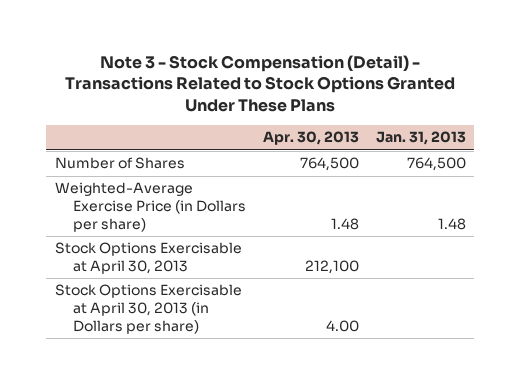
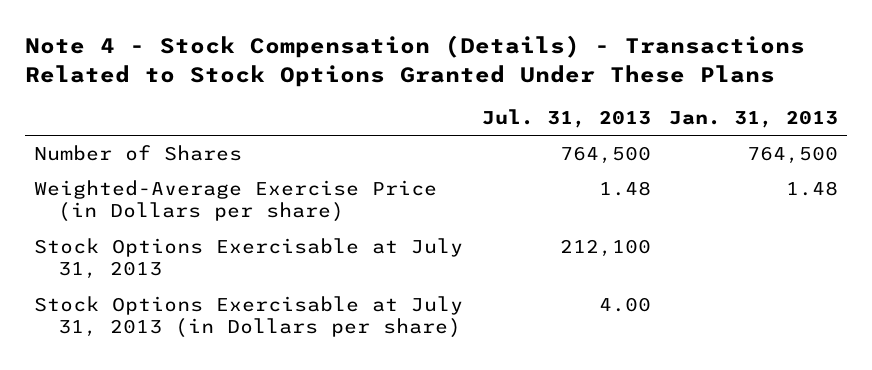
[65,54,456,112] Note 3 - Stock Compensation (Detail) - Transactions Related to Stock Options Granted Under These Plans -> [25,35,806,87] Note 4 - Stock Compensation (Details) - Transactions Related to Stock Options Granted Under These Plans
[263,131,360,146] Apr. 30, 2013 -> none
none -> [481,109,651,129] Jul. 31, 2013
[54,242,242,275] Stock Options Exercisable at April 30, 2013 -> [34,237,464,280] Stock Options Exercisable at July 31, 2013
[54,284,242,334] Stock Options Exercisable at April 30, 2013 (in Dollars per share) -> [34,295,464,339] Stock Options Exercisable at July 31, 2013 (in Dollars per share)

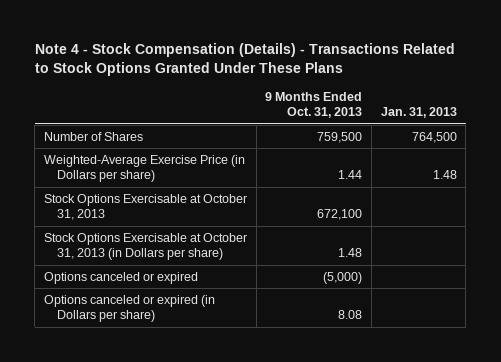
[481,109,651,129] Jul. 31, 2013 -> none
none -> [265,92,363,119] 9 Months Ended Oct. 31, 2013
[34,237,464,280] Stock Options Exercisable at July 31, 2013 -> [43,193,247,221] Stock Options Exercisable at October 31, 2013
[34,295,464,339] Stock Options Exercisable at July 31, 2013 (in Dollars per share) -> [43,232,247,261] Stock Options Exercisable at October 31, 2013 (in Dollars per share)
none -> [43,271,198,284] Options canceled or expired
none -> [43,294,215,323] Options canceled or expired (in Dollars per share)

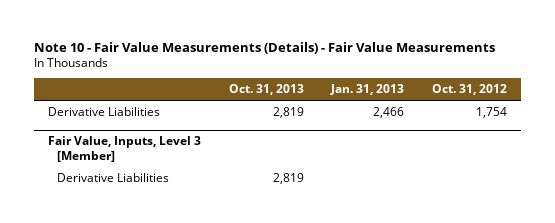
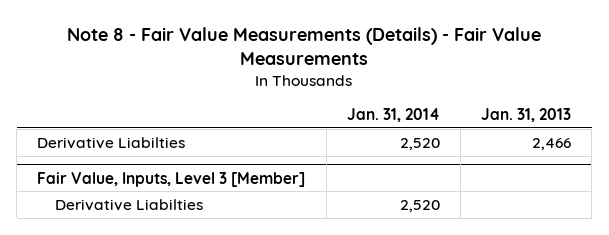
[34,41,496,54] Note 10 - Fair Value Measurements (Details) - Fair Value Measurements -> [67,26,542,65] Note 8 - Fair Value Measurements (Details) - Fair Value Measurements
[228,84,304,96] Oct. 31, 2013 -> none
[431,84,507,96] Oct. 31, 2012 -> none
none -> [346,108,440,123] Jan. 31, 2014
[47,106,160,116] Derivative Liabilities -> [37,136,186,149] Derivative Liabilties
[57,172,170,182] Derivative Liabilities -> [55,198,204,211] Derivative Liabilties

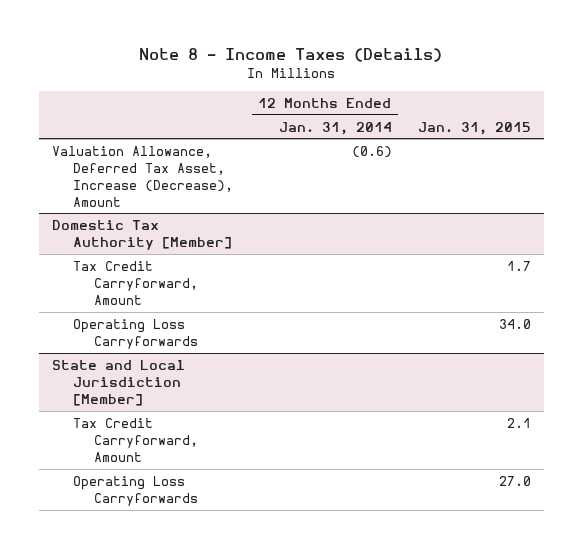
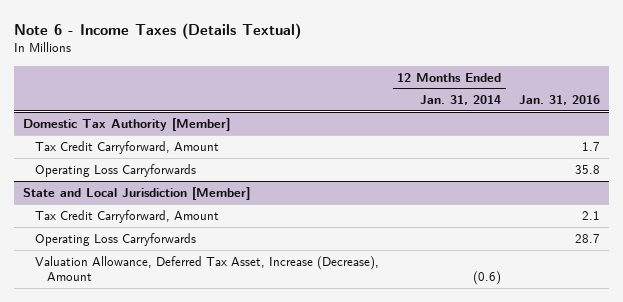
[139,47,443,62] Note 8 - Income Taxes (Details) -> [14,22,302,39] Note 6 - Income Taxes (Details Textual)
[417,121,531,135] Jan. 31, 2015 -> none
none -> [519,95,601,106] Jan. 31, 2016
[52,145,233,207] Valuation Allowance, Deferred Tax Asset, Increase (Decrease), Amount -> none
none -> [35,255,380,282] Valuation Allowance, Deferred Tax Asset, Increase (Decrease), Amount

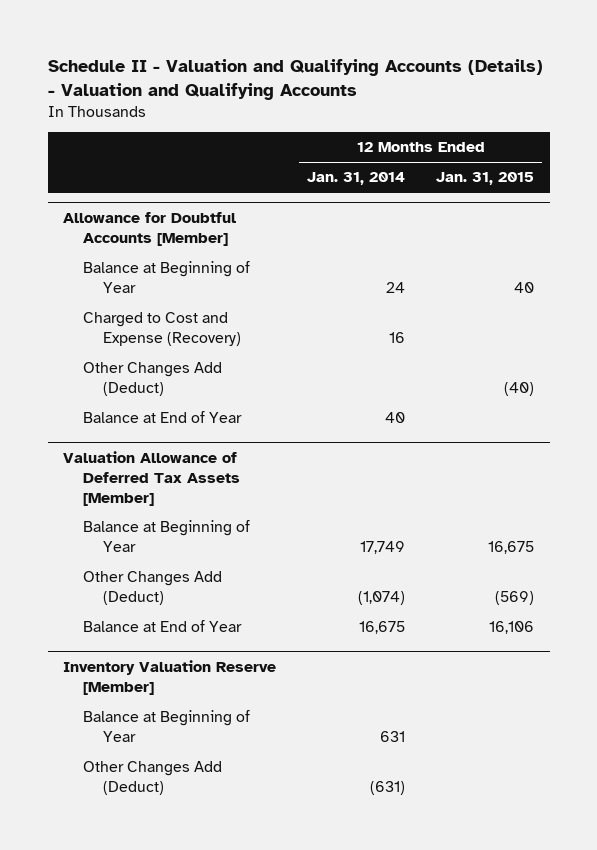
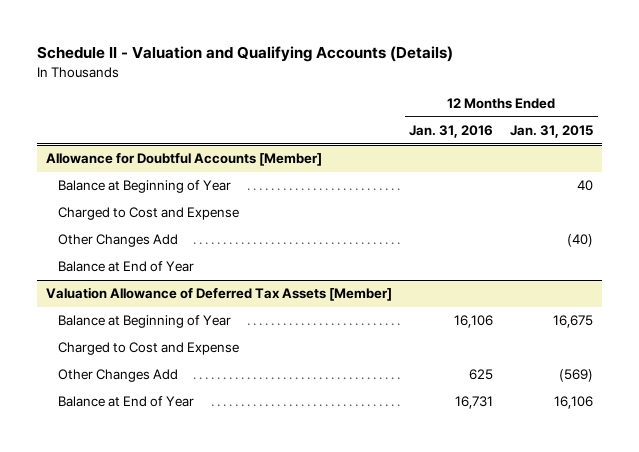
[47,58,543,100] Schedule II - Valuation and Qualifying Accounts (Details) - Valuation and Qualifying Accounts -> [37,46,454,63] Schedule II - Valuation and Qualifying Accounts (Details)
[307,172,406,186] Jan. 31, 2014 -> none
none -> [409,125,494,139] Jan. 31, 2016
[82,312,241,347] Charged to Cost and Expense (Recovery) -> [57,207,239,221] Charged to Cost and Expense
[82,362,222,397] Other Changes Add (Deduct) -> [57,234,178,248] Other Changes Add
none -> [57,342,239,356] Charged to Cost and Expense
[82,571,222,606] Other Changes Add (Deduct) -> [57,369,178,383] Other Changes Add
[63,660,277,695] Inventory Valuation Reserve [Member] -> none
[82,710,250,743] Balance at Beginning of Year -> none
[82,761,222,796] Other Changes Add (Deduct) -> none

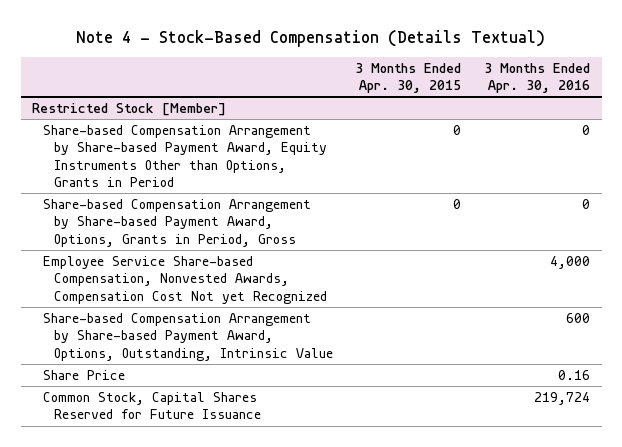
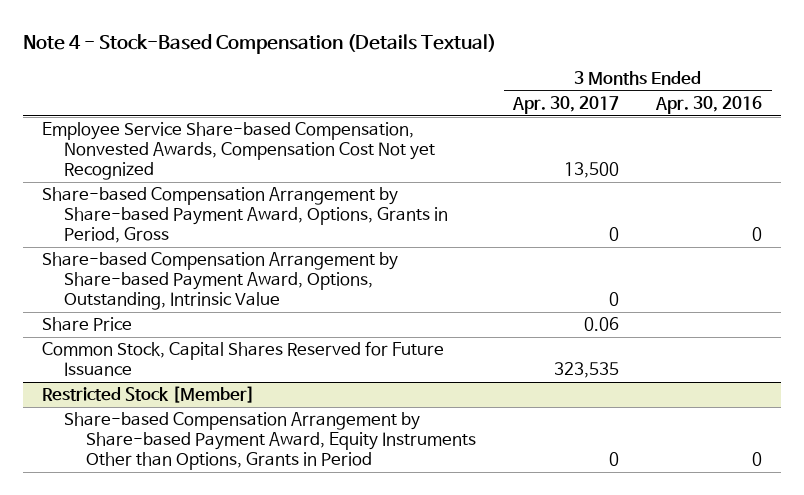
[355,62,462,94] 3 Months Ended Apr. 30, 2015 -> none
none -> [512,96,620,115] Apr. 30, 2017
none -> [41,122,435,181] Employee Service Share-based Compensation, Nonvested Awards, Compensation Cost Not yet Recognized
none -> [41,187,448,244] Share-based Compensation Arrangement by Share-based Payment Award, Options, Grants in Period, Gross
none -> [41,252,398,311] Share-based Compensation Arrangement by Share-based Payment Award, Options, Outstanding, Intrinsic Value
none -> [41,317,132,332] Share Price
none -> [41,341,444,377] Common Stock, Capital Shares Reserved for Future Issuance
[42,198,311,247] Share-based Compensation Arrangement by Share-based Payment Award, Options, Grants in Period, Gross -> none
[42,255,327,304] Employee Service Share-based Compensation, Nonvested Awards, Compensation Cost Not yet Recognized -> none
[42,312,333,361] Share-based Compensation Arrangement by Share-based Payment Award, Options, Outstanding, Intrinsic Value -> none
[42,369,125,380] Share Price -> none
[42,391,261,420] Common Stock, Capital Shares Reserved for Future Issuance -> none

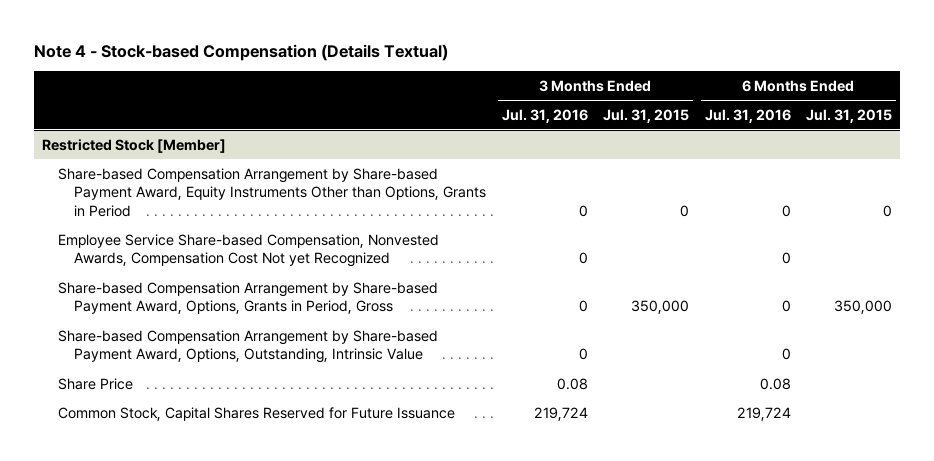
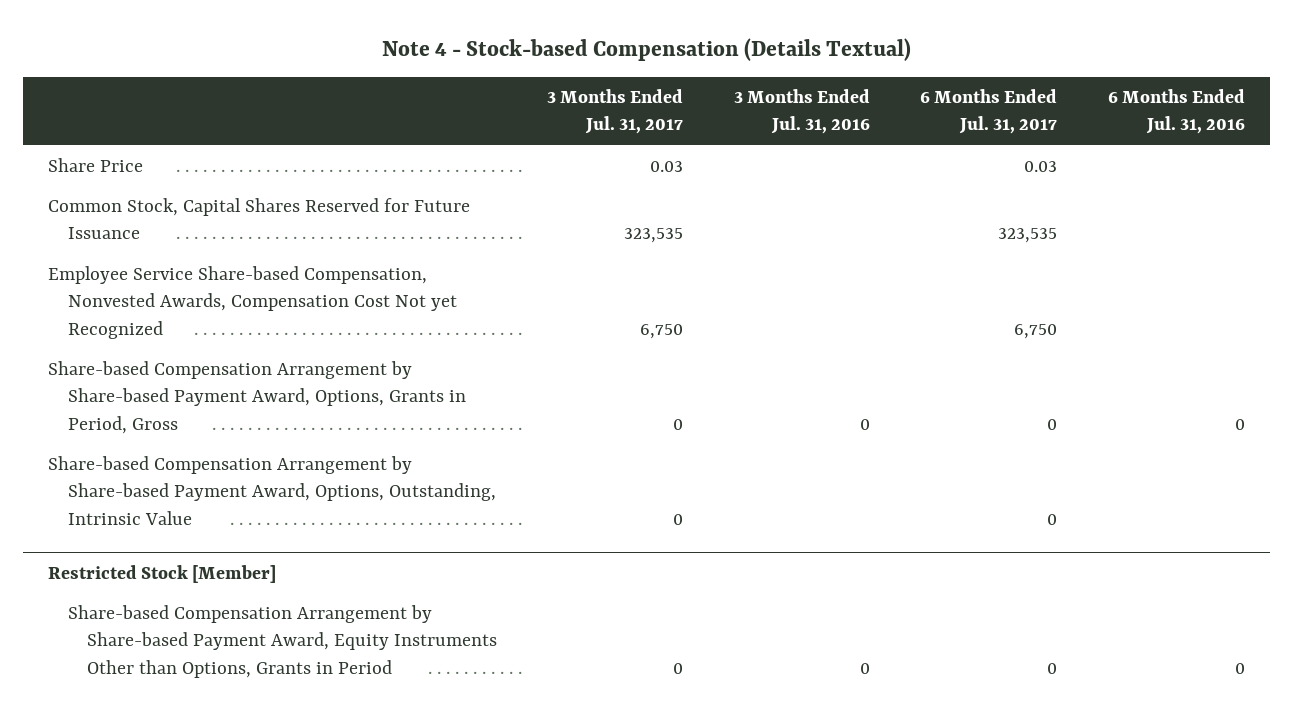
[603,108,690,123] Jul. 31, 2015 -> none
[806,108,893,123] Jul. 31, 2015 -> none
none -> [547,89,684,135] 3 Months Ended Jul. 31, 2017
none -> [920,89,1058,135] 6 Months Ended Jul. 31, 2017
none -> [48,158,144,173] Share Price
none -> [48,198,471,240] Common Stock, Capital Shares Reserved for Future Issuance
none -> [48,266,457,339] Employee Service Share-based Compensation, Nonvested Awards, Compensation Cost Not yet Recognized
none -> [48,361,466,434] Share-based Compensation Arrangement by Share-based Payment Award, Options, Grants in Period, Gross
none -> [48,456,496,525] Share-based Compensation Arrangement by Share-based Payment Award, Options, Outstanding, Intrinsic Value
[58,233,440,268] Employee Service Share-based Compensation, Nonvested Awards, Compensation Cost Not yet Recognized -> none
[58,281,439,315] Share-based Compensation Arrangement by Share-based Payment Award, Options, Grants in Period, Gross -> none
[58,329,439,364] Share-based Compensation Arrangement by Share-based Payment Award, Options, Outstanding, Intrinsic Value -> none
[58,377,134,390] Share Price -> none
[58,406,456,421] Common Stock, Capital Shares Reserved for Future Issuance -> none

